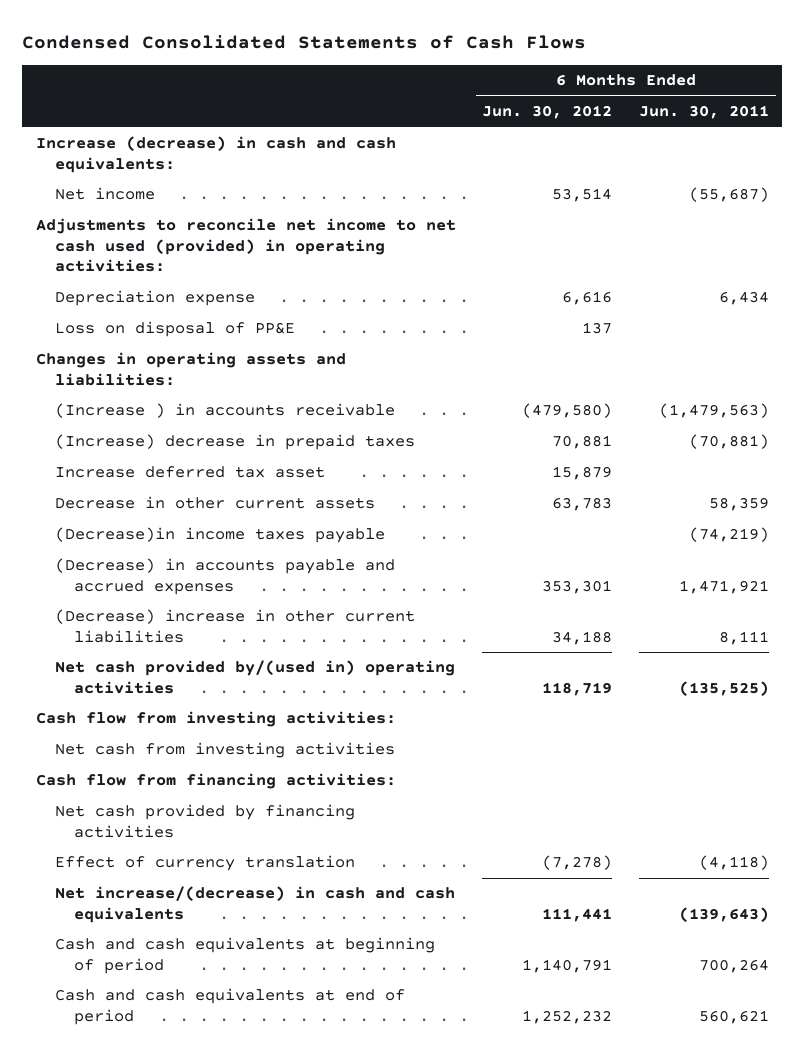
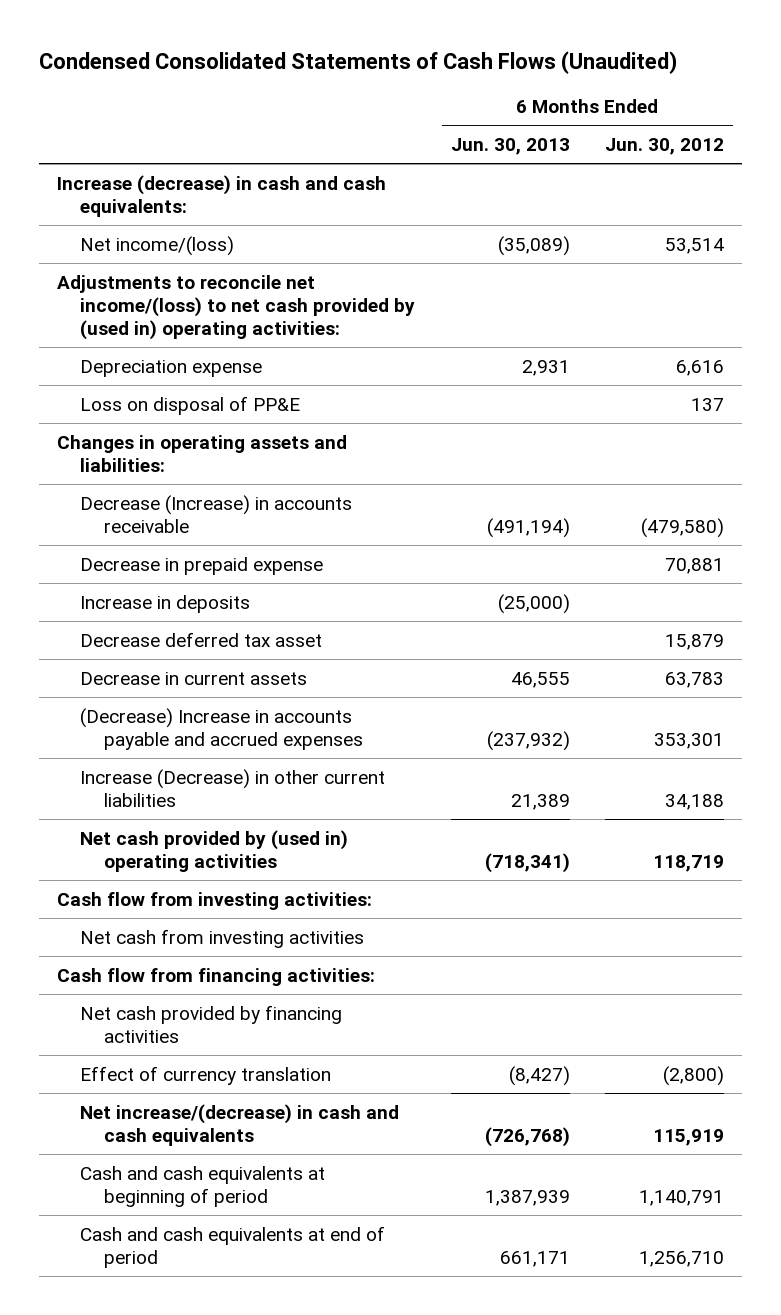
[22,35,587,50] Condensed Consolidated Statements of Cash Flows -> [39,50,678,74] Condensed Consolidated Statements of Cash Flows (Unaudited)
[638,105,769,120] Jun. 30, 2011 -> none
none -> [450,137,570,155] Jun. 30, 2013
[54,187,155,201] Net income -> [80,235,235,256] Net income/(loss)
[35,218,456,273] Adjustments to reconcile net income to net cash used (provided) in operating activities: -> [56,274,416,340] Adjustments to reconcile net income/(loss) to net cash provided by (used in) operating activities:
[54,466,325,479] Increase deferred tax asset -> none
[54,527,385,544] (Decrease)in income taxes payable -> none
[54,403,395,419] (Increase ) in accounts receivable -> [80,494,353,533] Decrease (Increase) in accounts receivable
[54,434,415,451] (Increase) decrease in prepaid taxes -> [80,556,324,575] Decrease in prepaid expense
none -> [80,594,251,613] Increase in deposits
[54,496,375,510] Decrease in other current assets -> [80,631,323,647] Decrease deferred tax asset
[552,497,613,512] 63,783 -> [664,633,724,650] 15,879
none -> [80,671,308,685] Decrease in current assets
[54,558,395,595] (Decrease) in accounts payable and accrued expenses -> [80,707,364,750] (Decrease) Increase in accounts payable and accrued expenses
[54,609,415,643] (Decrease) increase in other current liabilities -> [80,768,386,807] Increase (Decrease) in other current liabilities
[54,660,455,694] Net cash provided by/(used in) operating activities -> [80,829,349,872] Net cash provided by (used in) operating activities
[542,855,613,871] (7,278) -> [662,1065,724,1086] (2,800)
[542,907,613,922] 111,441 -> [652,1128,724,1146] 115,919
[522,1009,613,1024] 1,252,232 -> [638,1250,724,1267] 1,256,710

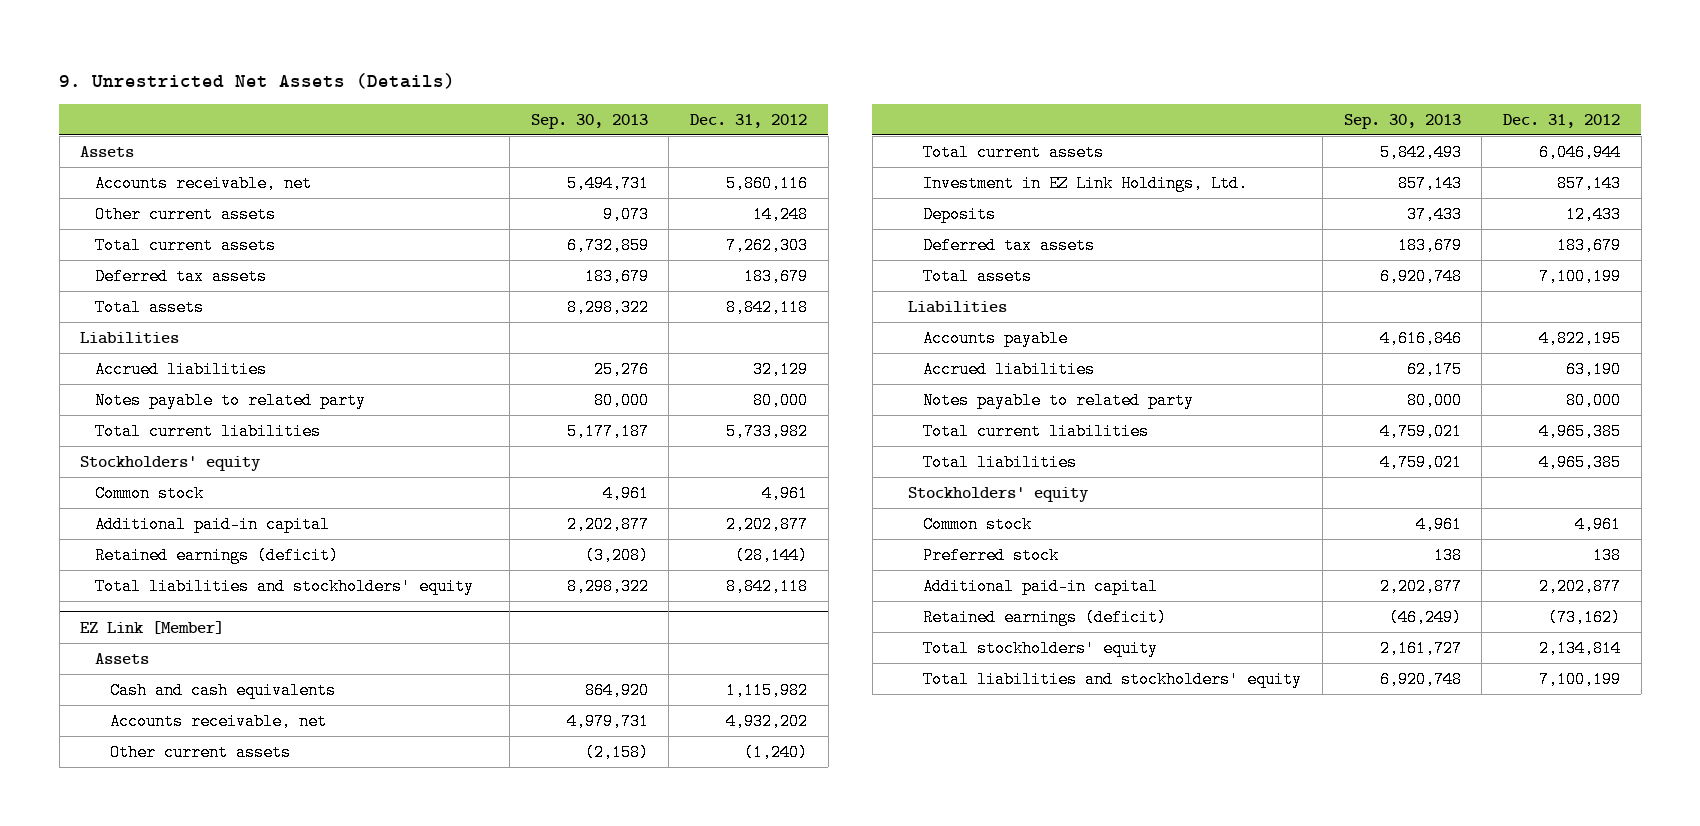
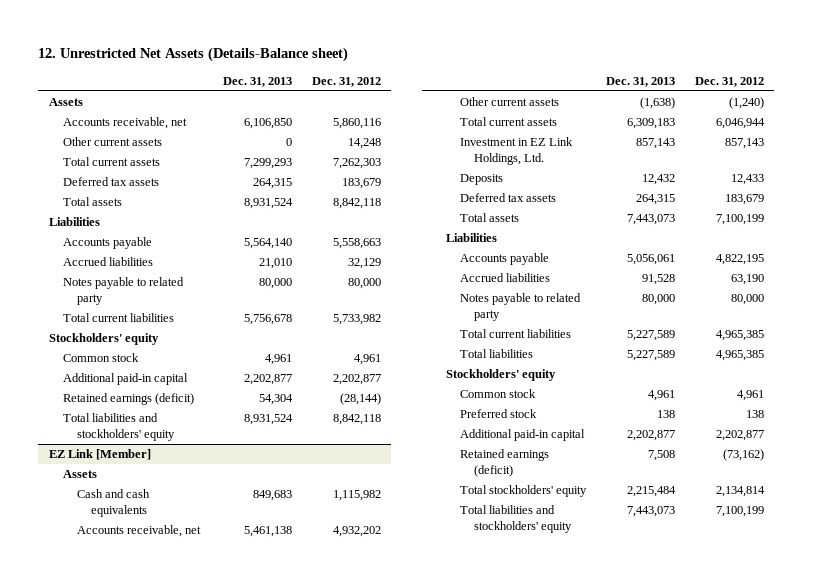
[59,72,456,89] 9. Unrestricted Net Assets (Details) -> [38,46,349,62] 12. Unrestricted Net Assets (Details-Balance sheet)
[530,113,648,129] Sep. 30, 2013 -> none
none -> [222,76,292,87] Dec. 31, 2013
none -> [62,237,152,250] Accounts payable

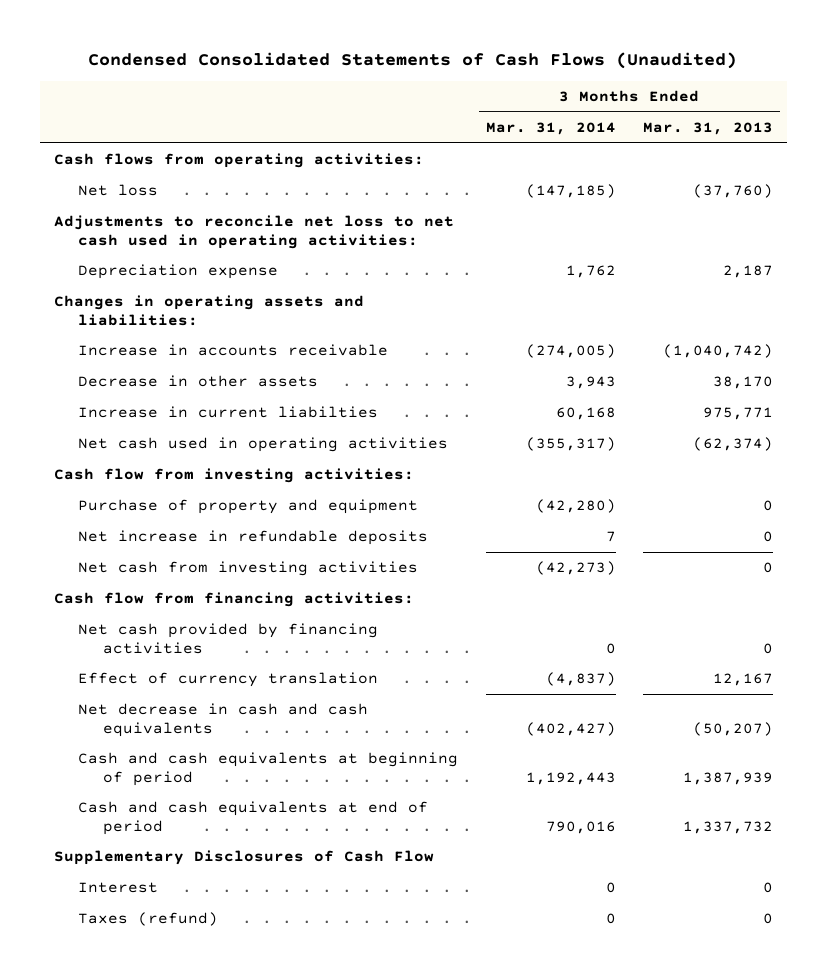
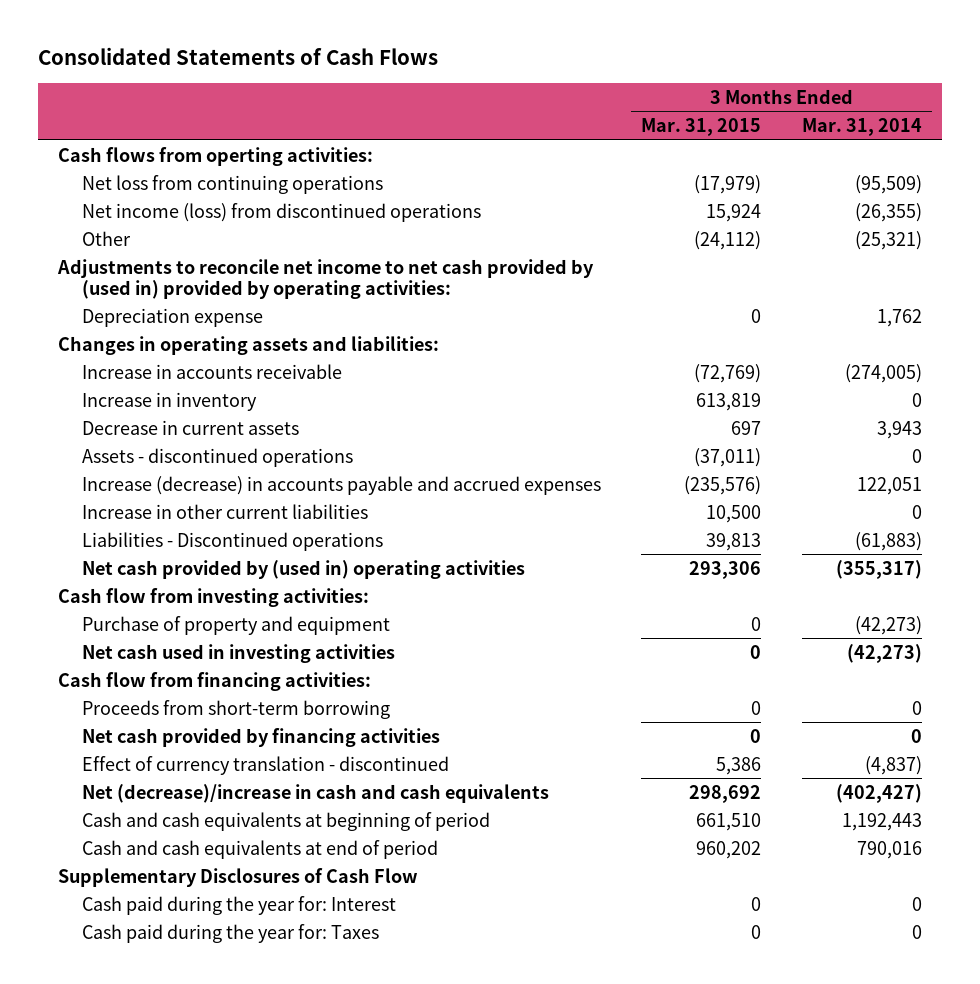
[88,51,738,69] Condensed Consolidated Statements of Cash Flows (Unaudited) -> [37,47,438,66] Consolidated Statements of Cash Flows
[642,122,773,136] Mar. 31, 2013 -> none
none -> [641,118,762,137] Mar. 31, 2015
[53,153,424,169] Cash flows from operating activities: -> [58,146,374,166] Cash flows from operting activities:
[78,184,159,197] Net loss -> [81,174,383,194] Net loss from continuing operations
[525,184,616,199] (147,185) -> [854,174,922,194] (95,509)
none -> [81,202,481,222] Net income (loss) from discontinued operations
none -> [81,230,131,246] Other
[53,215,454,249] Adjustments to reconcile net loss to net cash used in operating activities: -> [57,258,595,299] Adjustments to reconcile net income to net cash provided by (used in) provided by operating activities:
none -> [81,391,257,411] Increase in inventory
[78,375,319,388] Decrease in other assets -> [81,419,299,435] Decrease in current assets
none -> [81,447,353,467] Assets - discontinued operations
none -> [81,475,601,495] Increase (decrease) in accounts payable and accrued expenses
[78,406,379,419] Increase in current liabilties -> [81,503,368,519] Increase in other current liabilities
[555,407,616,421] 60,168 -> [911,504,922,519] 0
none -> [81,531,383,551] Liabilities - Discontinued operations
[78,437,449,453] Net cash used in operating activities -> [81,559,525,579] Net cash provided by (used in) operating activities
[78,530,429,546] Net increase in refundable deposits -> none
[535,499,616,514] (42,280) -> [854,615,922,635] (42,273)
[78,561,419,577] Net cash from investing activities -> [81,643,395,663] Net cash used in investing activities
none -> [81,699,390,719] Proceeds from short-term borrowing
[78,672,379,688] Effect of currency translation -> [81,755,449,775] Effect of currency translation - discontinued
[78,703,369,737] Net decrease in cash and cash equivalents -> [81,783,549,803] Net (decrease)/increase in cash and cash equivalents
[78,882,159,894] Interest -> [81,895,396,915] Cash paid during the year for: Interest
[78,912,219,927] Taxes (refund) -> [81,923,379,943] Cash paid during the year for: Taxes

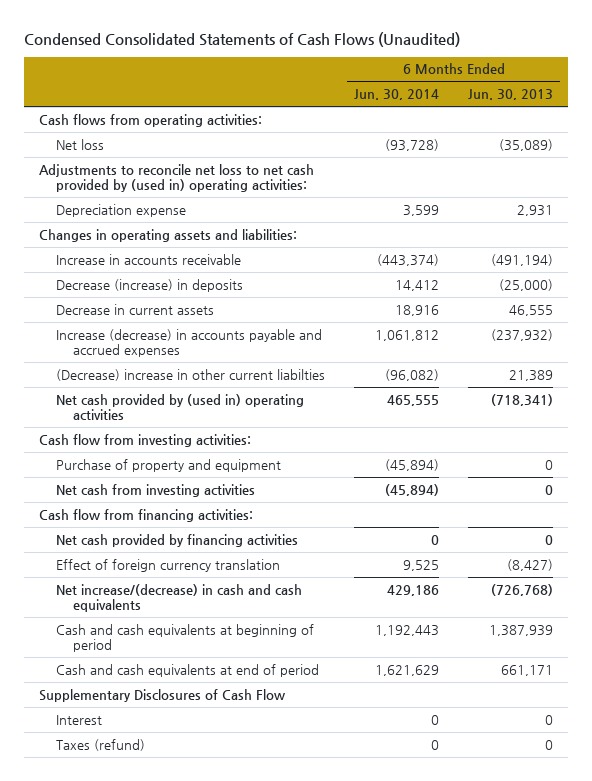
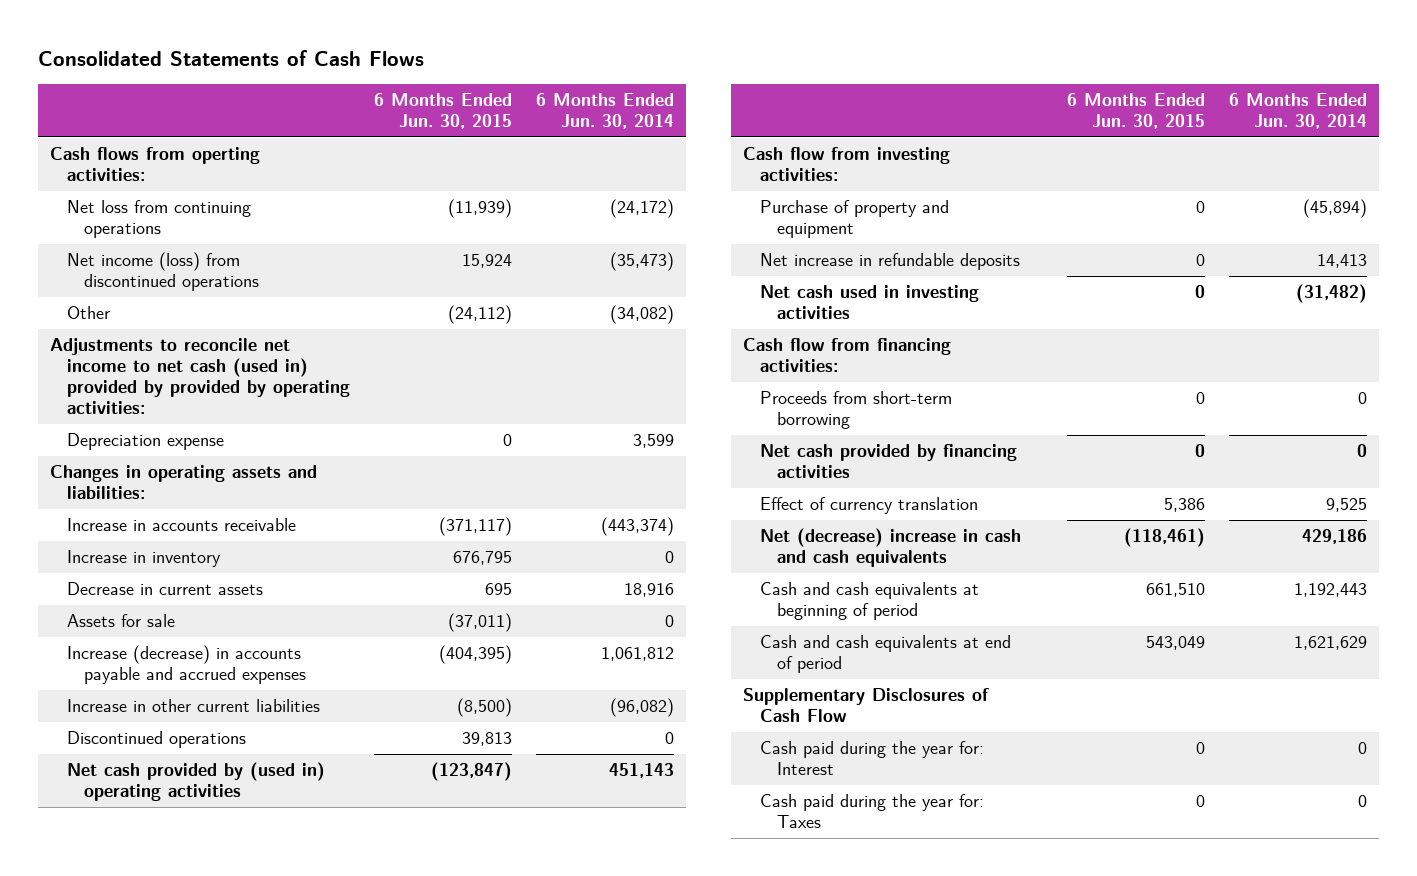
[24,31,461,47] Condensed Consolidated Statements of Cash Flows (Unaudited) -> [38,49,425,66] Consolidated Statements of Cash Flows
[468,89,554,101] Jun. 30, 2013 -> none
none -> [374,93,513,129] 6 Months Ended Jun. 30, 2015
[38,113,262,127] Cash flows from operating activities: -> [50,147,261,182] Cash flows from operting activities:
[55,138,104,150] Net loss -> [67,200,252,239] Net loss from continuing operations
[384,138,439,151] (93,728) -> [610,199,675,219] (24,172)
none -> [67,252,260,292] Net income (loss) from discontinued operations
none -> [67,306,111,320] Other
[38,163,314,192] Adjustments to reconcile net loss to net cash provided by (used in) operating activities: -> [50,338,351,414] Adjustments to reconcile net income to net cash (used in) provided by provided by operating activities:
[55,278,243,292] Decrease (increase) in deposits -> none
none -> [67,550,222,568] Increase in inventory
none -> [67,614,176,628] Assets for sale
[55,368,325,381] (Decrease) increase in other current liabilties -> [67,699,321,713] Increase in other current liabilities
none -> [67,731,247,749] Discontinued operations
[386,394,439,406] 465,555 -> [609,763,675,779] 451,143
none -> [760,253,1021,271] Net increase in refundable deposits
[55,483,255,497] Net cash from investing activities -> [760,285,980,320] Net cash used in investing activities
[384,483,439,496] (45,894) -> [1296,284,1368,304] (31,482)
none -> [760,391,953,430] Proceeds from short-term borrowing
[55,558,280,572] Effect of foreign currency translation -> [760,497,979,515] Effect of currency translation
[55,583,302,612] Net increase/(decrease) in cash and cash equivalents -> [760,528,1022,568] Net (decrease) increase in cash and cash equivalents
[55,714,102,725] Interest -> [760,741,985,776] Cash paid during the year for: Interest
[55,738,145,751] Taxes (refund) -> [760,794,985,829] Cash paid during the year for: Taxes

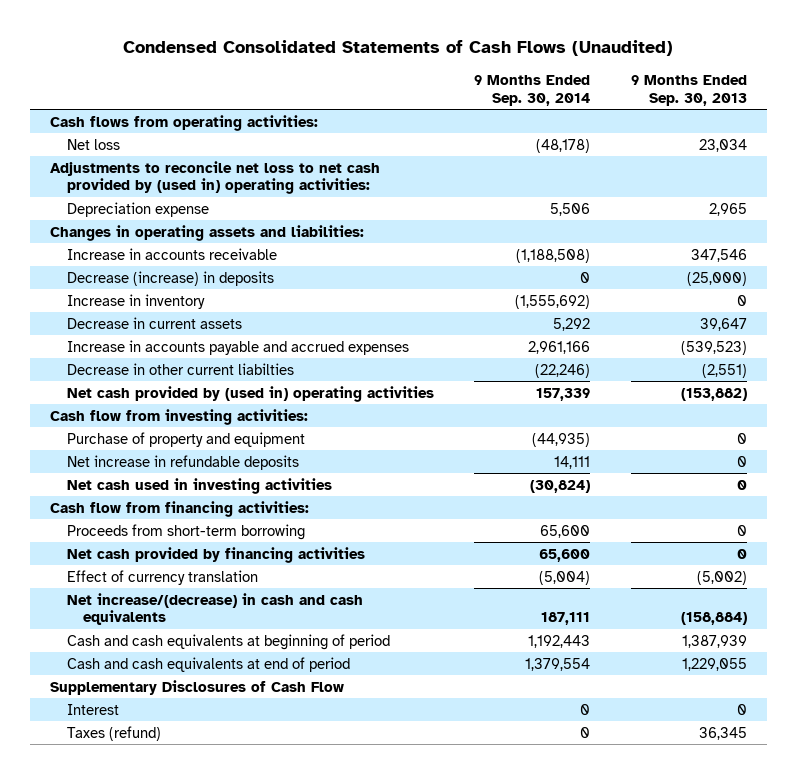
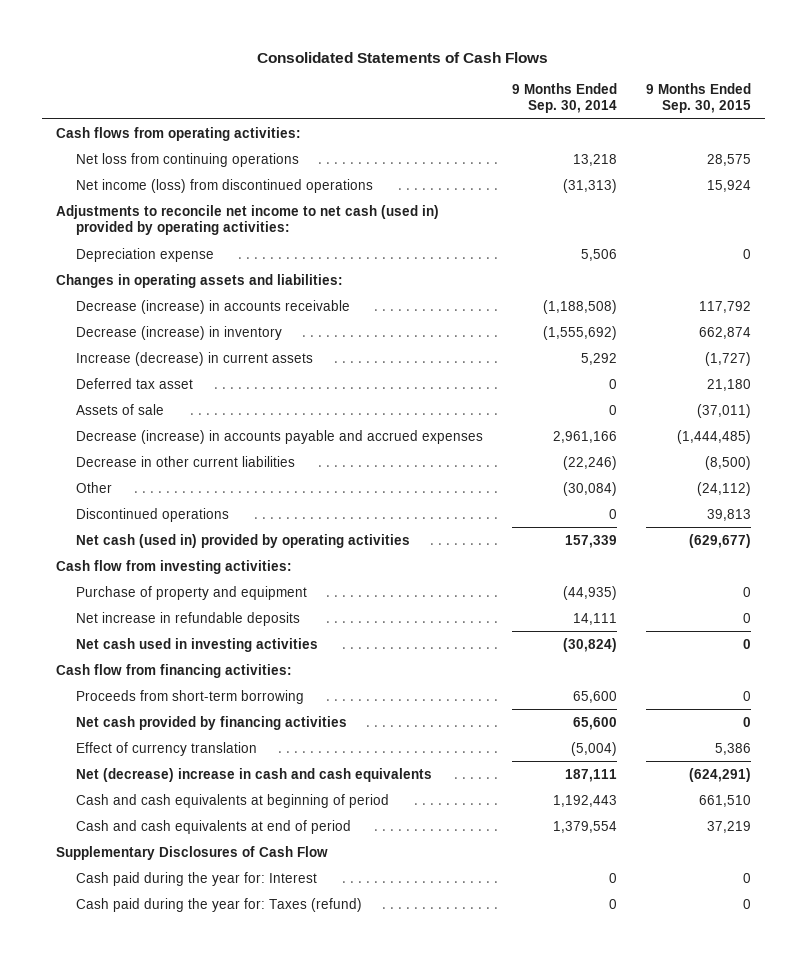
[123,40,674,57] Condensed Consolidated Statements of Cash Flows (Unaudited) -> [257,51,549,63] Consolidated Statements of Cash Flows
[630,75,747,107] 9 Months Ended Sep. 30, 2013 -> none
none -> [645,83,751,114] 9 Months Ended Sep. 30, 2015
[66,138,120,150] Net loss -> [76,152,300,167] Net loss from continuing operations
[536,138,591,153] (48,178) -> [572,153,617,166] 13,218
none -> [76,178,374,193] Net income (loss) from discontinued operations
[50,160,381,195] Adjustments to reconcile net loss to net cash provided by (used in) operating activities: -> [56,204,440,236] Adjustments to reconcile net income to net cash (used in) provided by operating activities:
[66,270,274,286] Decrease (increase) in deposits -> none
[66,247,277,260] Increase in accounts receivable -> [76,299,351,314] Decrease (increase) in accounts receivable
[66,293,205,309] Increase in inventory -> [76,325,283,340] Decrease (increase) in inventory
[66,316,242,329] Decrease in current assets -> [76,351,314,366] Increase (decrease) in current assets
none -> [76,377,194,389] Deferred tax asset
none -> [76,403,165,415] Assets of sale
[66,339,409,355] Increase in accounts payable and accrued expenses -> [76,429,484,444] Decrease (increase) in accounts payable and accrued expenses
[66,362,294,375] Decrease in other current liabilties -> [76,455,296,467] Decrease in other current liabilities
none -> [76,481,113,493] Other
none -> [76,507,230,522] Discontinued operations
[66,385,434,402] Net cash provided by (used in) operating activities -> [76,533,411,548] Net cash (used in) provided by operating activities
[66,592,363,626] Net increase/(decrease) in cash and cash equivalents -> [76,767,433,782] Net (decrease) increase in cash and cash equivalents
[66,703,119,715] Interest -> [76,871,318,886] Cash paid during the year for: Interest
[66,725,161,741] Taxes (refund) -> [76,897,363,912] Cash paid during the year for: Taxes (refund)

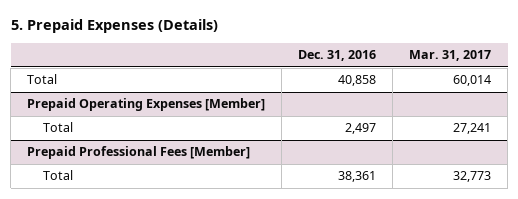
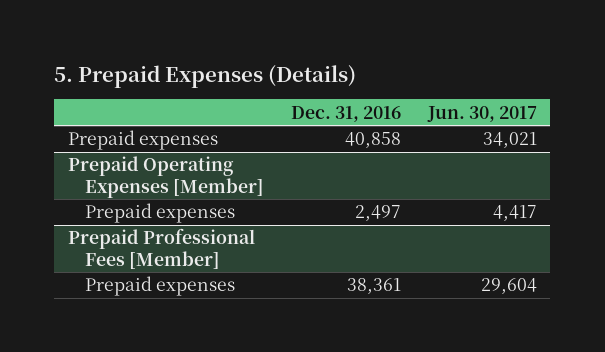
[409,50,492,62] Mar. 31, 2017 -> none
none -> [426,105,537,122] Jun. 30, 2017
[27,74,58,85] Total -> [67,130,218,151] Prepaid expenses
[42,122,73,133] Total -> [85,203,236,224] Prepaid expenses
[42,170,73,181] Total -> [85,276,236,297] Prepaid expenses

